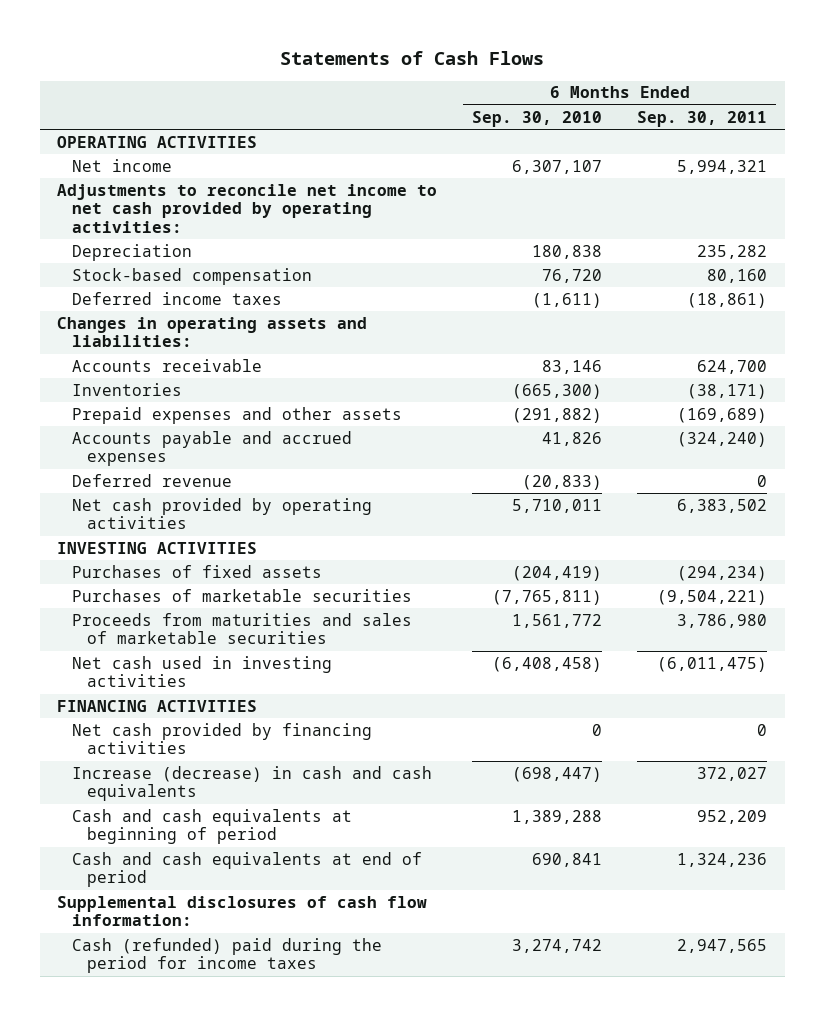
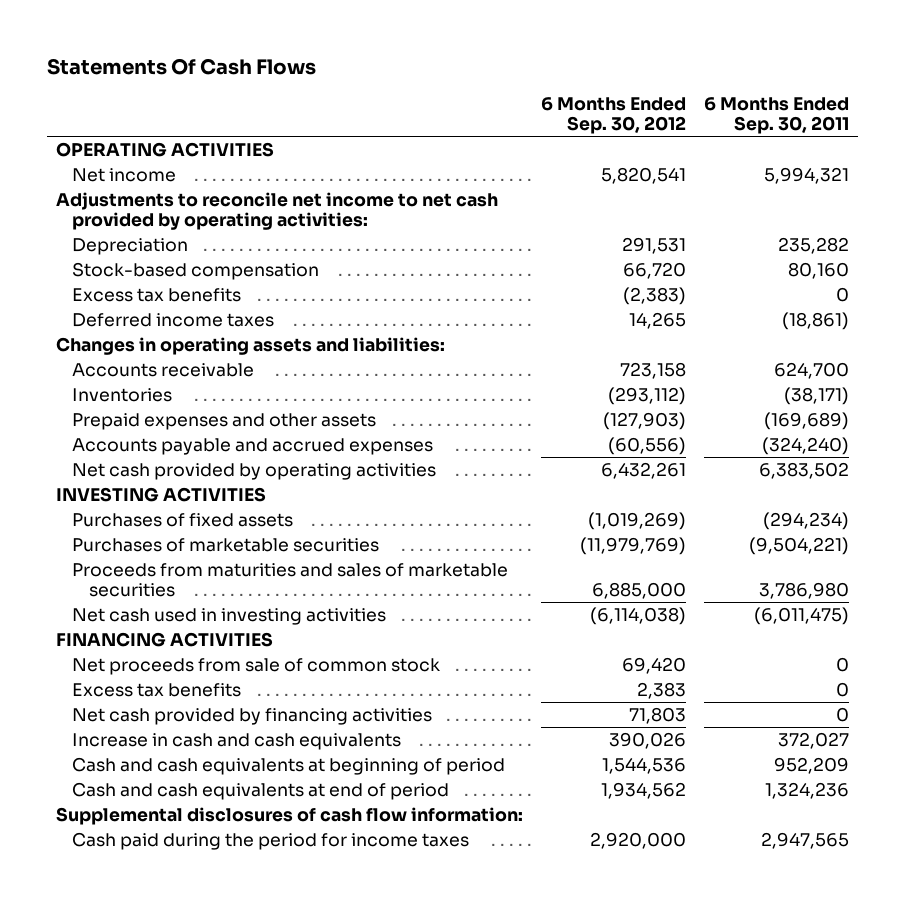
[280,50,545,65] Statements of Cash Flows -> [47,57,317,75] Statements Of Cash Flows
[472,110,603,127] Sep. 30, 2010 -> none
none -> [541,97,687,135] 6 Months Ended Sep. 30, 2012
none -> [72,287,242,302] Excess tax benefits
[72,473,233,487] Deferred revenue -> none
none -> [72,657,441,675] Net proceeds from sale of common stock
none -> [72,682,242,697] Excess tax benefits
[72,765,433,802] Increase (decrease) in cash and cash equivalents -> [72,732,402,750] Increase in cash and cash equivalents
[72,937,383,974] Cash (refunded) paid during the period for income taxes -> [72,831,470,850] Cash paid during the period for income taxes

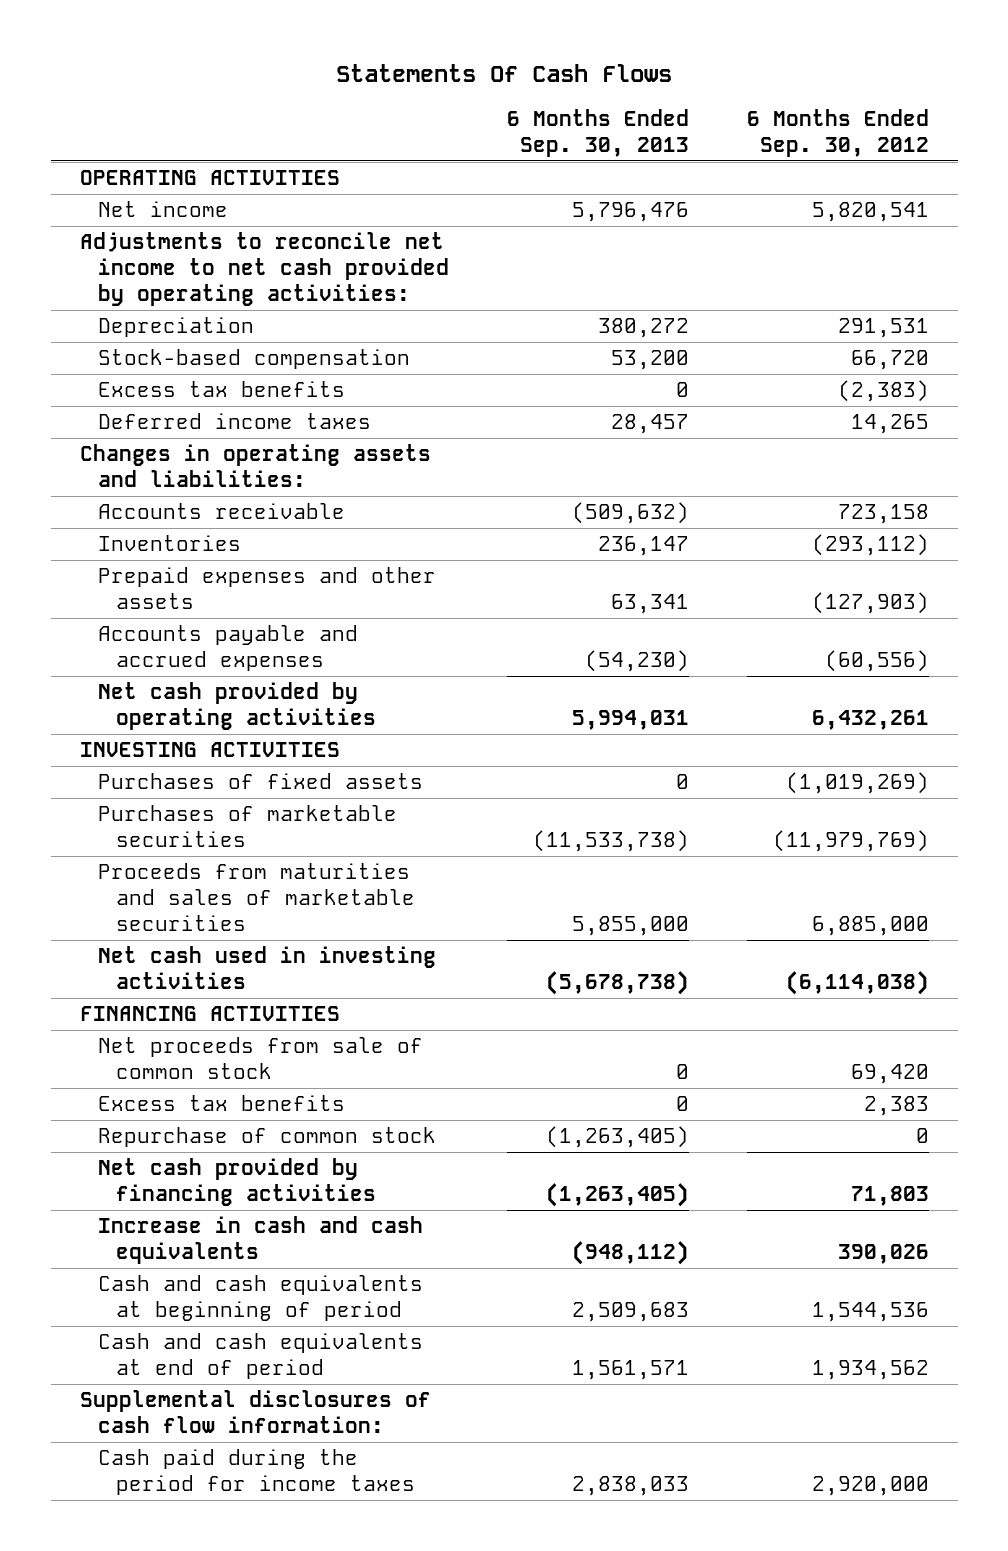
[704,97,850,135] 6 Months Ended Sep. 30, 2011 -> none
none -> [506,108,689,157] 6 Months Ended Sep. 30, 2013
none -> [97,1127,436,1148] Repurchase of common stock

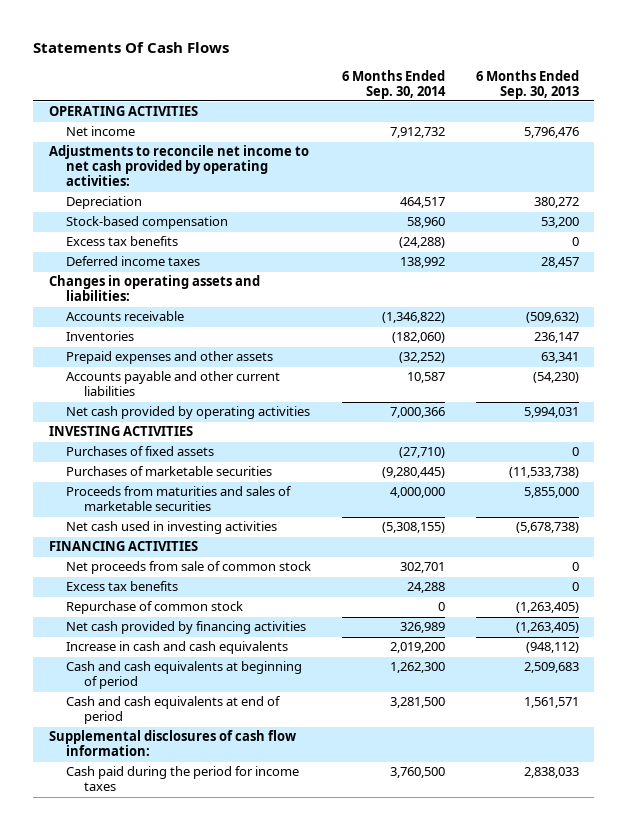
[746,108,929,157] 6 Months Ended Sep. 30, 2012 -> none
none -> [342,69,447,99] 6 Months Ended Sep. 30, 2014
[97,625,358,672] Accounts payable and accrued expenses -> [66,371,281,397] Accounts payable and other current liabilities

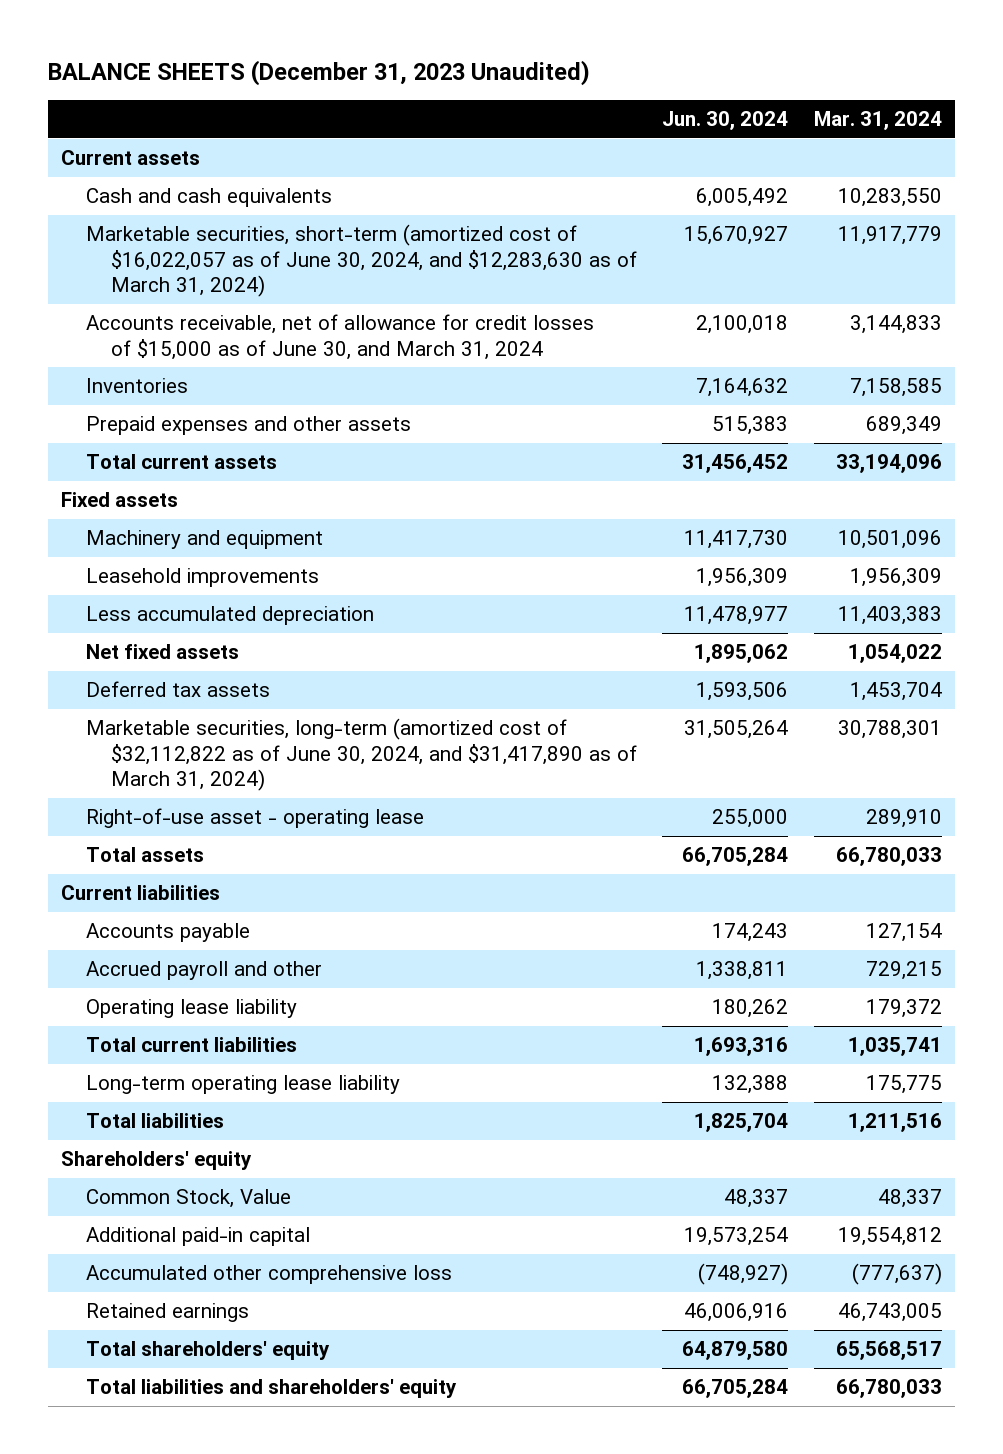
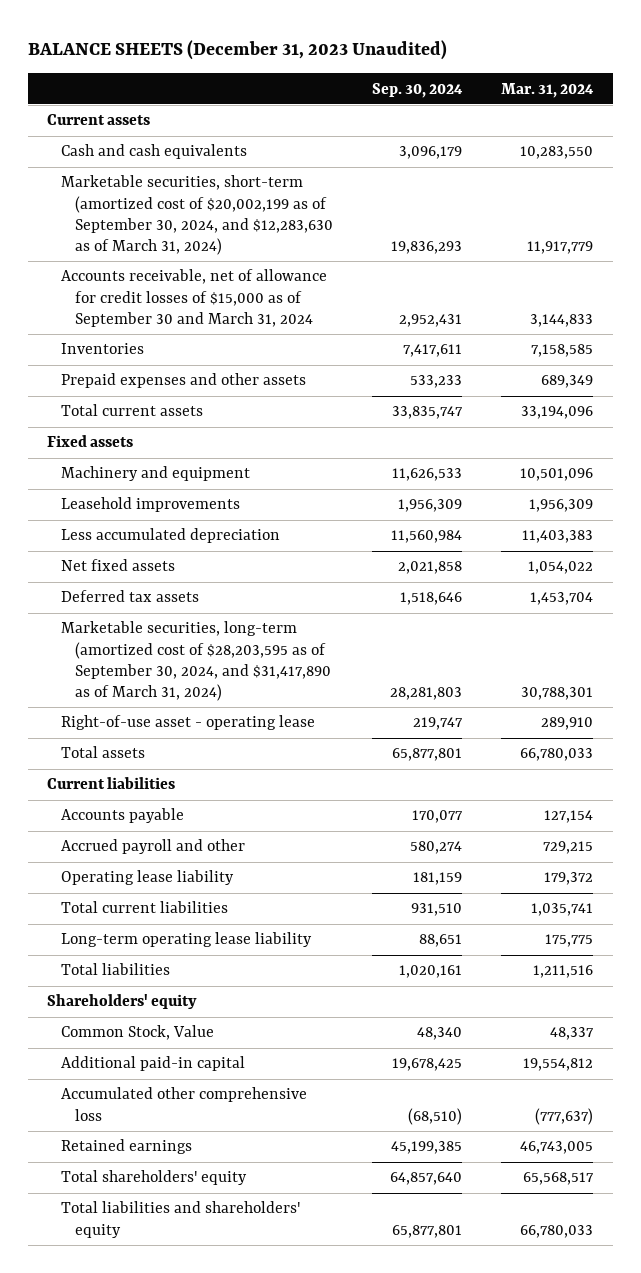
[662,111,789,131] Jun. 30, 2024 -> none
none -> [371,82,463,98] Sep. 30, 2024
[85,224,637,298] Marketable securities, short-term (amortized cost of $16,022,057 as of June 30, 2024, and $12,283,630 as of March 31, 2024) -> [60,175,333,255] Marketable securities, short-term (amortized cost of $20,002,199 as of September 30, 2024, and $12,283,630 as of March 31, 2024)
[85,314,594,360] Accounts receivable, net of allowance for credit losses of $15,000 as of June 30, and March 31, 2024 -> [60,269,327,327] Accounts receivable, net of allowance for credit losses of $15,000 as of September 30 and March 31, 2024
[85,718,637,792] Marketable securities, long-term (amortized cost of $32,112,822 as of June 30, 2024, and $31,417,890 as of March 31, 2024) -> [60,621,331,701] Marketable securities, long-term (amortized cost of $28,203,595 as of September 30, 2024, and $31,417,890 as of March 31, 2024)

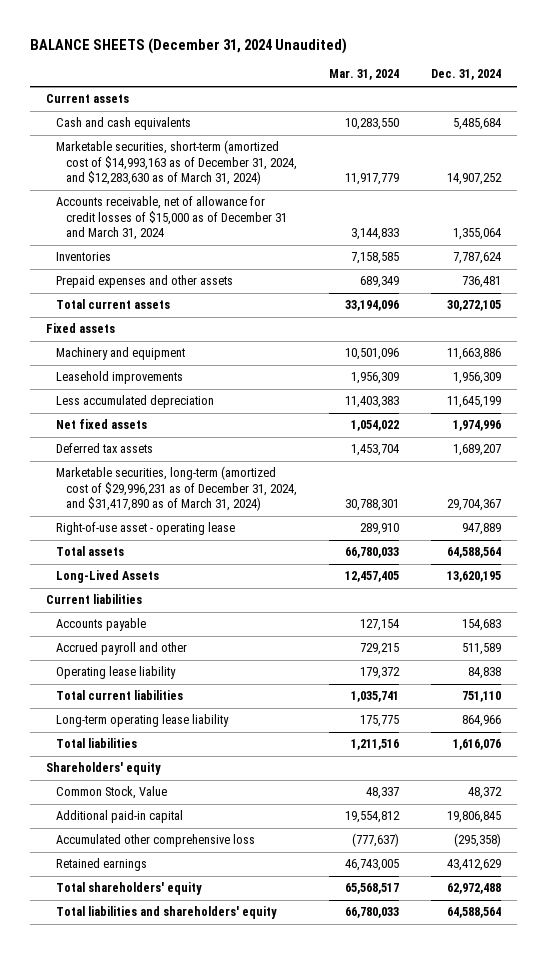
[27,40,447,61] BALANCE SHEETS (December 31, 2023 Unaudited) -> [30,37,348,54] BALANCE SHEETS (December 31, 2024 Unaudited)
[371,82,463,98] Sep. 30, 2024 -> none
none -> [430,69,501,81] Dec. 31, 2024
[60,175,333,255] Marketable securities, short-term (amortized cost of $20,002,199 as of September 30, 2024, and $12,283,630 as of March 31, 2024) -> [56,140,297,186] Marketable securities, short-term (amortized cost of $14,993,163 as of December 31, 2024, and $12,283,630 as of March 31, 2024)
[60,269,327,327] Accounts receivable, net of allowance for credit losses of $15,000 as of September 30 and March 31, 2024 -> [56,196,287,241] Accounts receivable, net of allowance for credit losses of $15,000 as of December 31 and March 31, 2024
[60,621,331,701] Marketable securities, long-term (amortized cost of $28,203,595 as of September 30, 2024, and $31,417,890 as of March 31, 2024) -> [56,466,297,512] Marketable securities, long-term (amortized cost of $29,996,231 as of December 31, 2024, and $31,417,890 as of March 31, 2024)
none -> [56,570,160,584] Long-Lived Assets

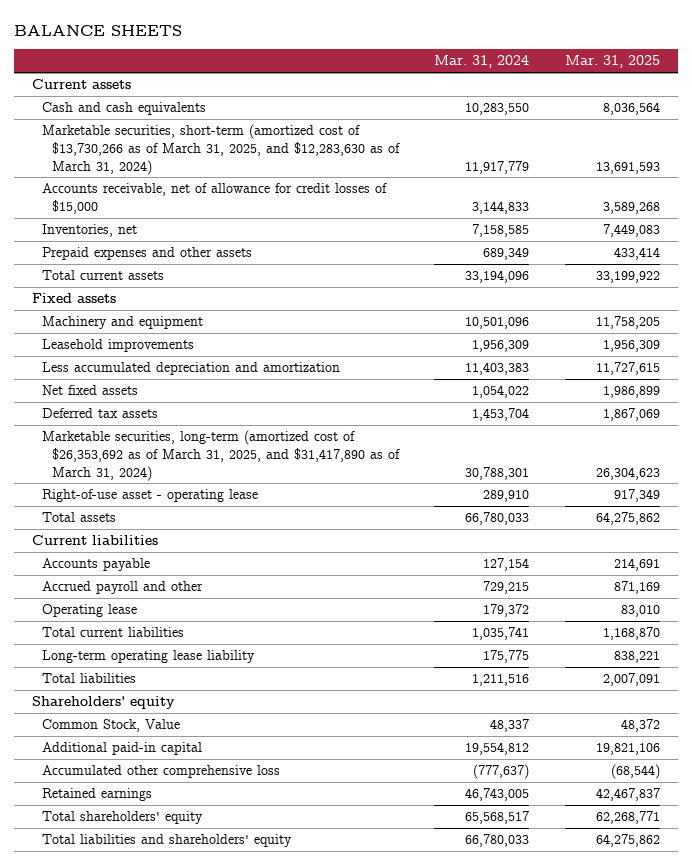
[30,37,348,54] BALANCE SHEETS (December 31, 2024 Unaudited) -> [14,24,183,36] BALANCE SHEETS
[430,69,501,81] Dec. 31, 2024 -> none
none -> [565,55,661,69] Mar. 31, 2025
[56,140,297,186] Marketable securities, short-term (amortized cost of $14,993,163 as of December 31, 2024, and $12,283,630 as of March 31, 2024) -> [41,124,400,175] Marketable securities, short-term (amortized cost of $13,730,266 as of March 31, 2025, and $12,283,630 as of March 31, 2024)
[56,196,287,241] Accounts receivable, net of allowance for credit losses of $15,000 as of December 31 and March 31, 2024 -> [41,183,387,214] Accounts receivable, net of allowance for credit losses of $15,000
[56,252,112,262] Inventories -> [41,224,137,238] Inventories, net
[56,395,215,409] Less accumulated depreciation -> [41,362,340,376] Less accumulated depreciation and amortization
[56,466,297,512] Marketable securities, long-term (amortized cost of $29,996,231 as of December 31, 2024, and $31,417,890 as of March 31, 2024) -> [41,430,400,481] Marketable securities, long-term (amortized cost of $26,353,692 as of March 31, 2025, and $31,417,890 as of March 31, 2024)
[56,570,160,584] Long-Lived Assets -> none
[56,666,177,680] Operating lease liability -> [41,604,137,618] Operating lease

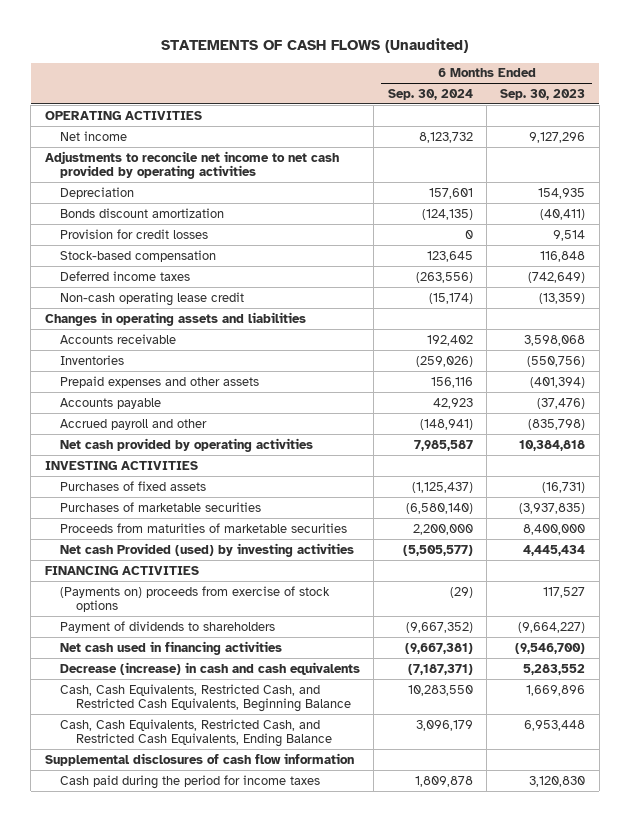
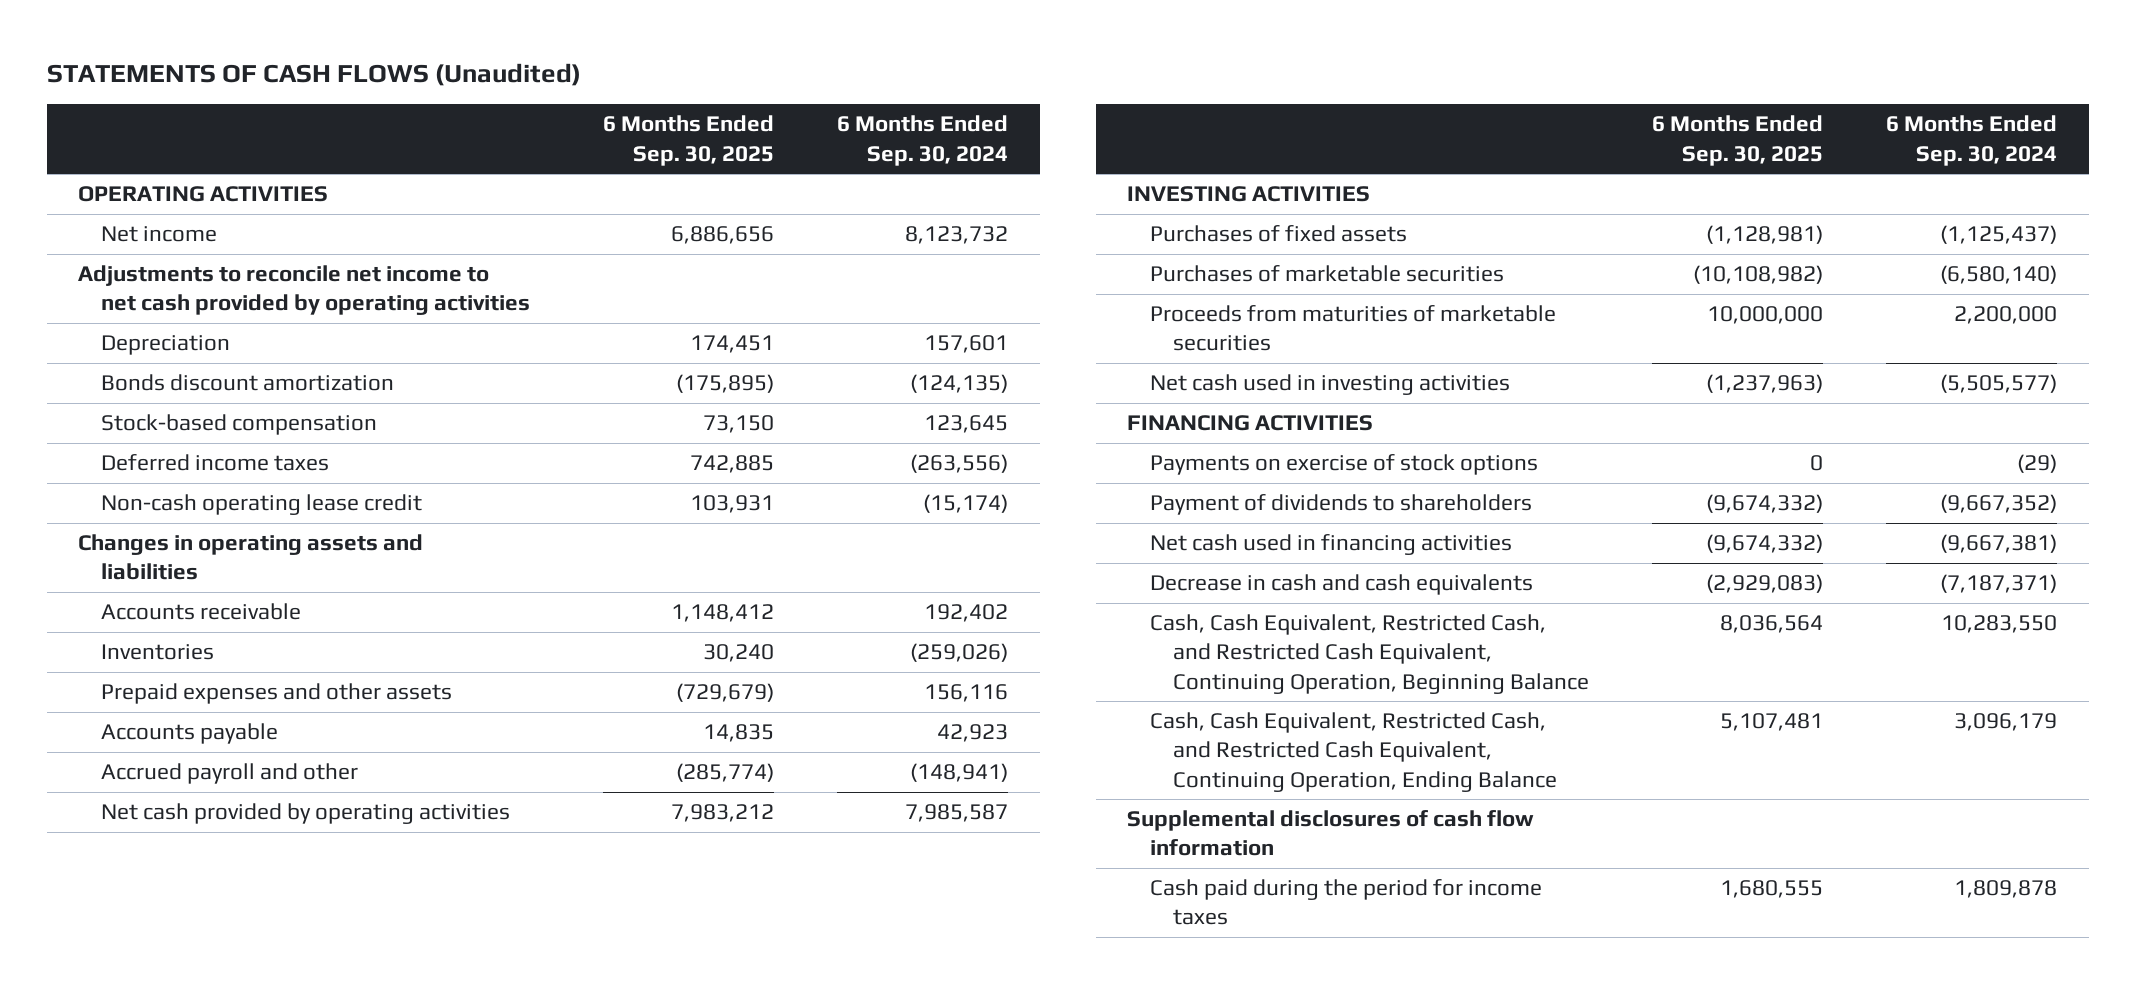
[500,88,586,100] Sep. 30, 2023 -> none
none -> [602,115,774,166] 6 Months Ended Sep. 30, 2025
[60,228,209,239] Provision for credit losses -> none
[60,542,355,557] Net cash Provided (used) by investing activities -> [1150,374,1511,396] Net cash used in investing activities
[60,585,331,613] (Payments on) proceeds from exercise of stock options -> [1150,454,1539,476] Payments on exercise of stock options
[60,661,361,675] Decrease (increase) in cash and cash equivalents -> [1150,574,1534,596] Decrease in cash and cash equivalents
[60,683,351,713] Cash, Cash Equivalents, Restricted Cash, and Restricted Cash Equivalents, Beginning Balance -> [1150,614,1589,694] Cash, Cash Equivalent, Restricted Cash, and Restricted Cash Equivalent, Continuing Operation, Beginning Balance
[60,718,332,748] Cash, Cash Equivalents, Restricted Cash, and Restricted Cash Equivalents, Ending Balance -> [1150,712,1557,792] Cash, Cash Equivalent, Restricted Cash, and Restricted Cash Equivalent, Continuing Operation, Ending Balance

